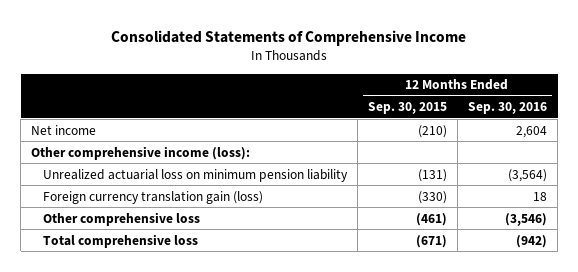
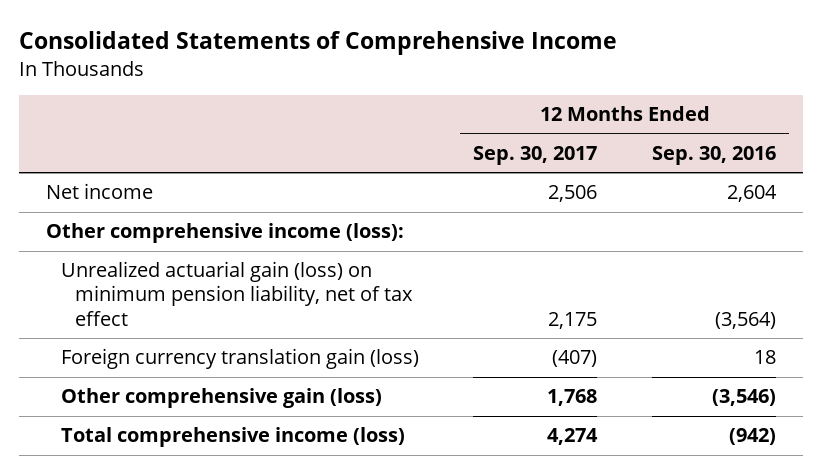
[367,102,447,115] Sep. 30, 2015 -> none
none -> [473,145,598,165] Sep. 30, 2017
[42,168,348,182] Unrealized actuarial loss on minimum pension liability -> [60,261,414,326] Unrealized actuarial gain (loss) on minimum pension liability, net of tax effect
[42,211,200,226] Other comprehensive loss -> [60,388,382,409] Other comprehensive gain (loss)
[42,233,198,248] Total comprehensive loss -> [60,427,405,448] Total comprehensive income (loss)

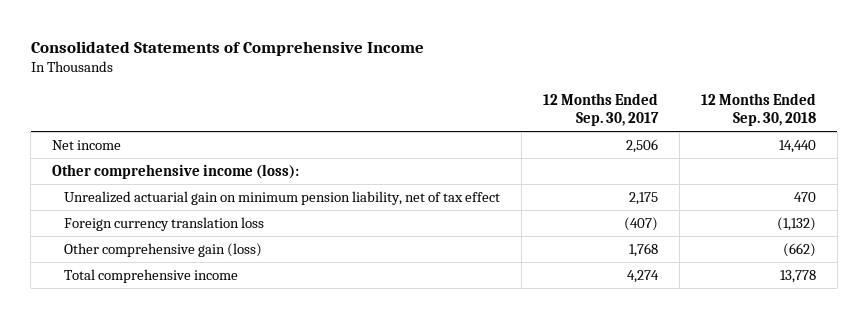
[651,145,776,165] Sep. 30, 2016 -> none
none -> [700,92,816,126] 12 Months Ended Sep. 30, 2018
[60,261,414,326] Unrealized actuarial gain (loss) on minimum pension liability, net of tax effect -> [63,191,500,206] Unrealized actuarial gain on minimum pension liability, net of tax effect
[60,348,419,370] Foreign currency translation gain (loss) -> [63,217,264,232] Foreign currency translation loss
[60,427,405,448] Total comprehensive income (loss) -> [63,269,238,284] Total comprehensive income

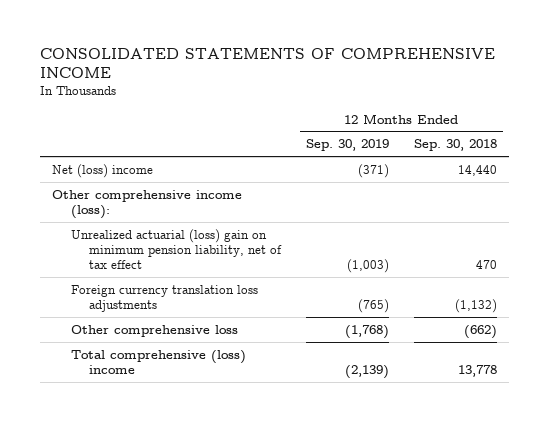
[30,41,424,57] Consolidated Statements of Comprehensive Income -> [39,47,495,79] CONSOLIDATED STATEMENTS OF COMPREHENSIVE INCOME
[542,92,659,126] 12 Months Ended Sep. 30, 2017 -> none
none -> [305,139,389,152] Sep. 30, 2019
[52,140,122,151] Net income -> [51,163,153,178] Net (loss) income
[63,191,500,206] Unrealized actuarial gain on minimum pension liability, net of tax effect -> [70,228,283,270] Unrealized actuarial (loss) gain on minimum pension liability, net of tax effect
[63,217,264,232] Foreign currency translation loss -> [70,284,258,312] Foreign currency translation loss adjustments
[63,243,262,258] Other comprehensive gain (loss) -> [70,324,238,337] Other comprehensive loss
[63,269,238,284] Total comprehensive income -> [70,349,246,374] Total comprehensive (loss) income

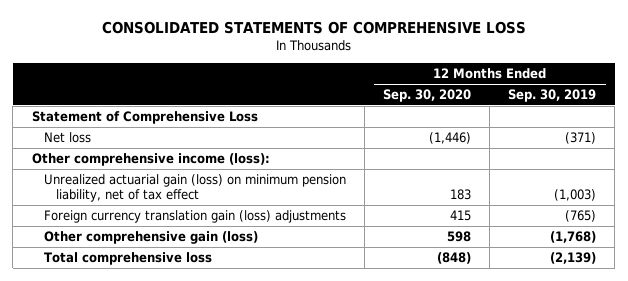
[39,47,495,79] CONSOLIDATED STATEMENTS OF COMPREHENSIVE INCOME -> [101,20,526,34] CONSOLIDATED STATEMENTS OF COMPREHENSIVE LOSS
[413,139,497,152] Sep. 30, 2018 -> none
none -> [383,89,472,103] Sep. 30, 2020
none -> [31,111,258,125] Statement of Comprehensive Loss
[51,163,153,178] Net (loss) income -> [43,132,91,144] Net loss
[70,228,283,270] Unrealized actuarial (loss) gain on minimum pension liability, net of tax effect -> [43,174,346,203] Unrealized actuarial gain (loss) on minimum pension liability, net of tax effect
[70,284,258,312] Foreign currency translation loss adjustments -> [43,210,346,224] Foreign currency translation gain (loss) adjustments
[70,324,238,337] Other comprehensive loss -> [43,231,258,245] Other comprehensive gain (loss)
[70,349,246,374] Total comprehensive (loss) income -> [43,252,212,266] Total comprehensive loss

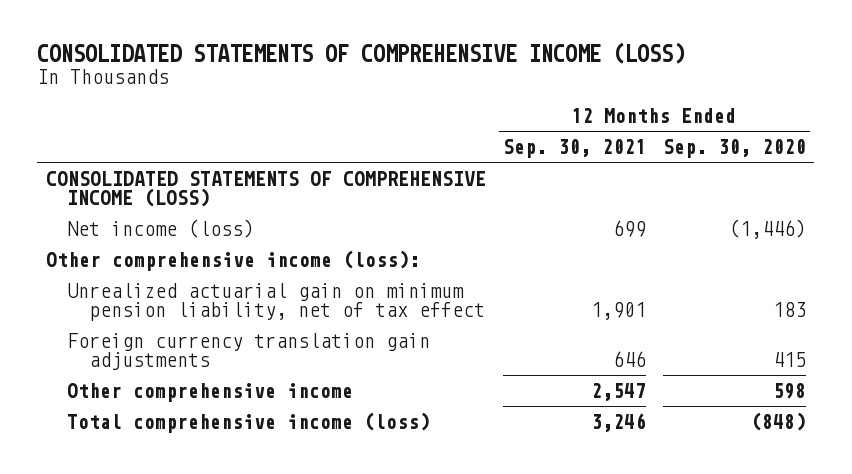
[101,20,526,34] CONSOLIDATED STATEMENTS OF COMPREHENSIVE LOSS -> [37,42,686,65] CONSOLIDATED STATEMENTS OF COMPREHENSIVE INCOME (LOSS)
[508,89,597,103] Sep. 30, 2019 -> none
none -> [502,139,646,159] Sep. 30, 2021
[31,111,258,125] Statement of Comprehensive Loss -> [45,171,486,207] CONSOLIDATED STATEMENTS OF COMPREHENSIVE INCOME (LOSS)
[43,132,91,144] Net loss -> [67,219,255,239] Net income (loss)
[43,174,346,203] Unrealized actuarial gain (loss) on minimum pension liability, net of tax effect -> [67,283,485,321] Unrealized actuarial gain on minimum pension liability, net of tax effect
[43,210,346,224] Foreign currency translation gain (loss) adjustments -> [67,333,431,370] Foreign currency translation gain adjustments
[43,231,258,245] Other comprehensive gain (loss) -> [67,383,354,403] Other comprehensive income
[43,252,212,266] Total comprehensive loss -> [67,412,431,434] Total comprehensive income (loss)

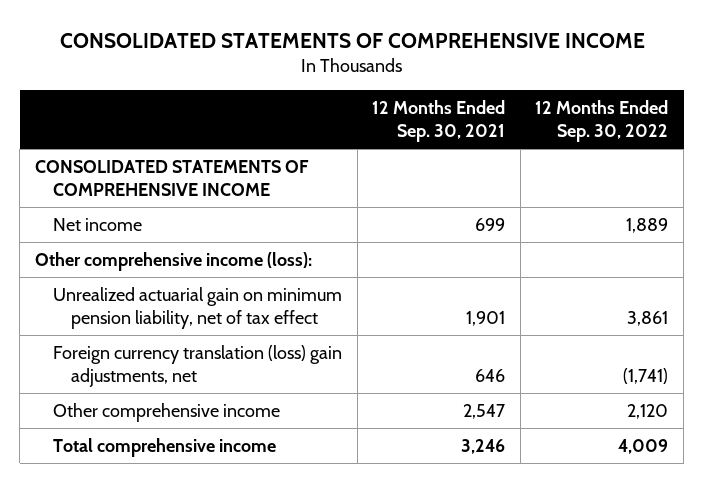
[37,42,686,65] CONSOLIDATED STATEMENTS OF COMPREHENSIVE INCOME (LOSS) -> [59,32,645,48] CONSOLIDATED STATEMENTS OF COMPREHENSIVE INCOME
[662,139,806,159] Sep. 30, 2020 -> none
none -> [535,100,669,142] 12 Months Ended Sep. 30, 2022
[45,171,486,207] CONSOLIDATED STATEMENTS OF COMPREHENSIVE INCOME (LOSS) -> [34,160,309,196] CONSOLIDATED STATEMENTS OF COMPREHENSIVE INCOME
[67,219,255,239] Net income (loss) -> [53,218,143,232] Net income
[67,333,431,370] Foreign currency translation gain adjustments -> [53,345,343,387] Foreign currency translation (loss) gain adjustments, net
[67,412,431,434] Total comprehensive income (loss) -> [53,438,277,458] Total comprehensive income

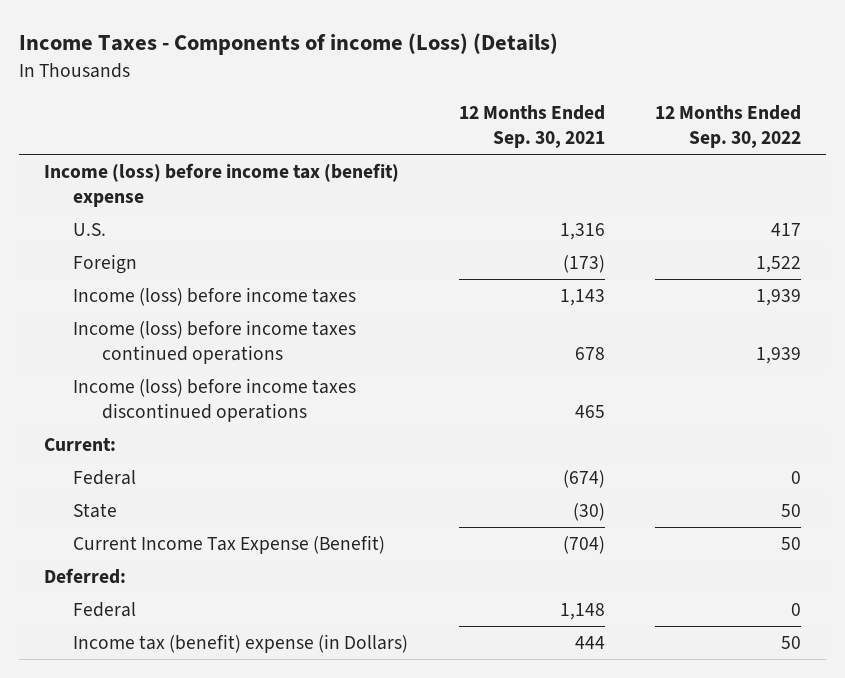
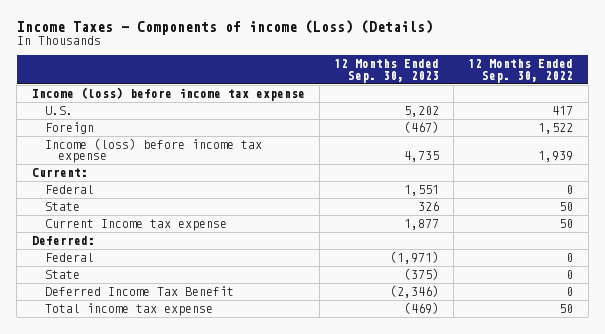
[458,105,605,149] 12 Months Ended Sep. 30, 2021 -> none
none -> [333,59,439,83] 12 Months Ended Sep. 30, 2023
[44,163,400,207] Income (loss) before income tax (benefit) expense -> [31,86,305,101] Income (loss) before income tax expense
[73,320,357,364] Income (loss) before income taxes continued operations -> none
[73,378,357,422] Income (loss) before income taxes discontinued operations -> none
[73,287,357,307] Income (loss) before income taxes -> [44,137,262,164] Income (loss) before income tax expense
[73,535,386,555] Current Income Tax Expense (Benefit) -> [44,218,227,231] Current Income tax expense
none -> [44,269,80,279] State
none -> [44,285,234,296] Deferred Income Tax Benefit
[73,634,409,654] Income tax (benefit) expense (in Dollars) -> [44,302,213,316] Total income tax expense

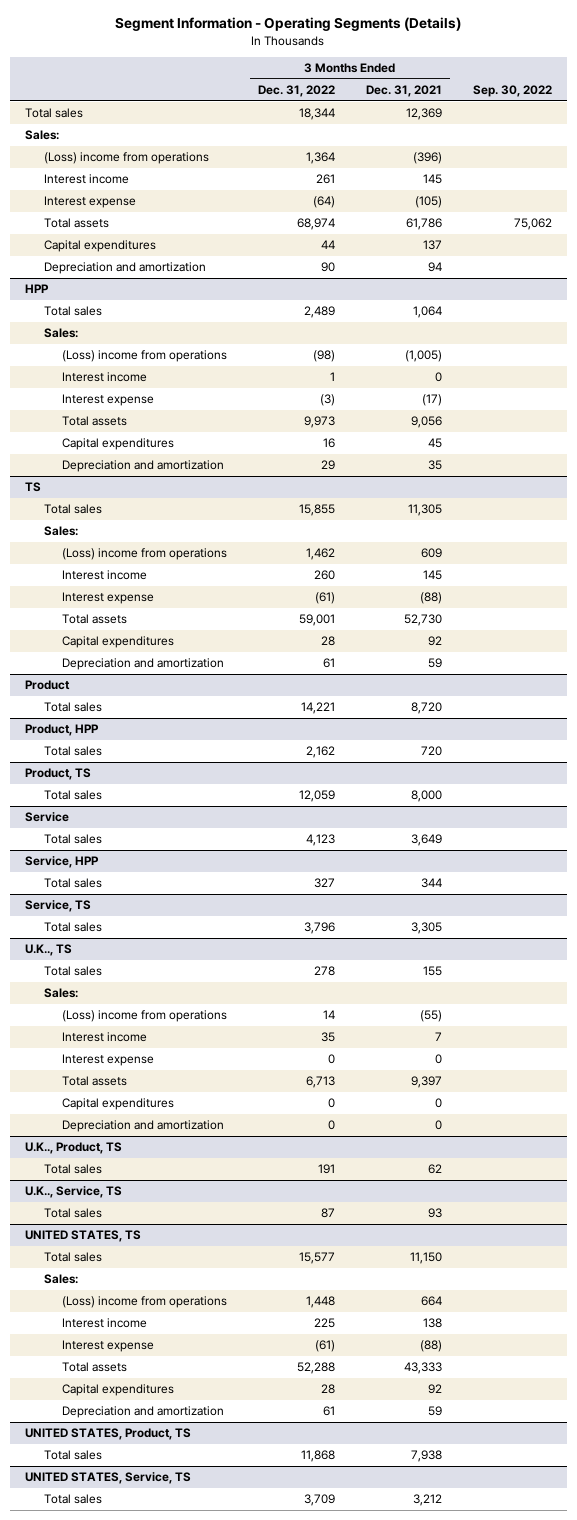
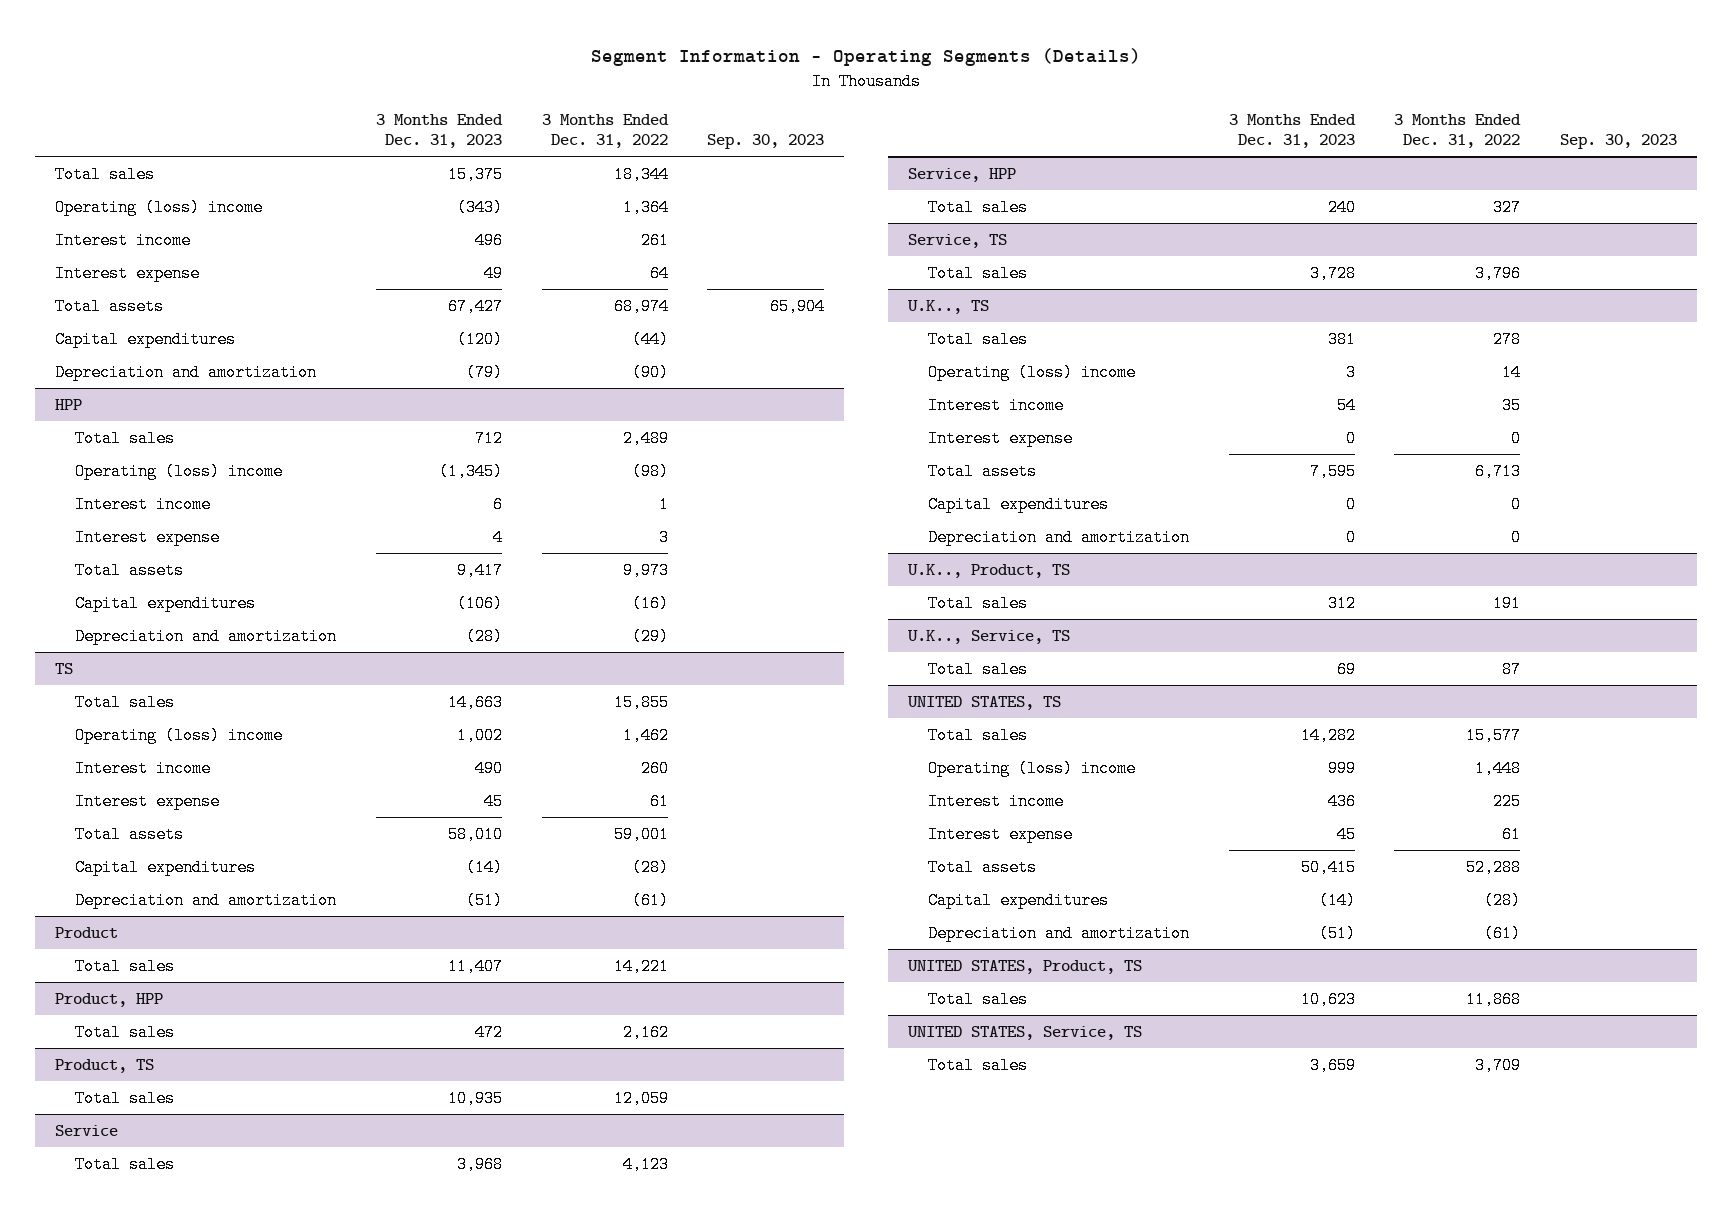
[365,85,442,98] Dec. 31, 2021 -> none
[472,85,552,98] Sep. 30, 2022 -> none
none -> [375,113,503,149] 3 Months Ended Dec. 31, 2023
none -> [707,134,825,150] Sep. 30, 2023
[25,130,60,141] Sales: -> none
[43,152,209,165] (Loss) income from operations -> [55,198,264,216] Operating (loss) income
[313,196,336,209] (64) -> [649,264,669,282] 64
[321,240,336,250] 44 -> [631,330,669,348] (44)
[321,262,336,273] 90 -> [631,363,669,381] (90)
[43,328,78,339] Sales: -> none
[62,350,228,363] (Loss) income from operations -> [75,462,284,480] Operating (loss) income
[320,394,336,407] (3) -> [658,528,669,546] 3
[323,438,336,449] 16 -> [631,594,669,612] (16)
[321,460,336,471] 29 -> [631,627,669,645] (29)
[43,526,78,537] Sales: -> none
[62,548,228,561] (Loss) income from operations -> [75,726,284,744] Operating (loss) income
[315,592,336,605] (61) -> [649,792,669,810] 61
[321,636,336,647] 28 -> [631,858,669,876] (28)
[323,658,336,669] 61 -> [631,891,669,909] (61)
[43,988,78,999] Sales: -> none
[62,1010,228,1023] (Loss) income from operations -> [927,363,1136,381] Operating (loss) income
[43,1274,78,1285] Sales: -> none
[62,1296,228,1309] (Loss) income from operations -> [927,759,1136,777] Operating (loss) income
[315,1340,336,1353] (61) -> [1502,825,1522,843] 61
[321,1384,336,1395] 28 -> [1484,891,1522,909] (28)
[323,1406,336,1417] 61 -> [1484,924,1522,942] (61)

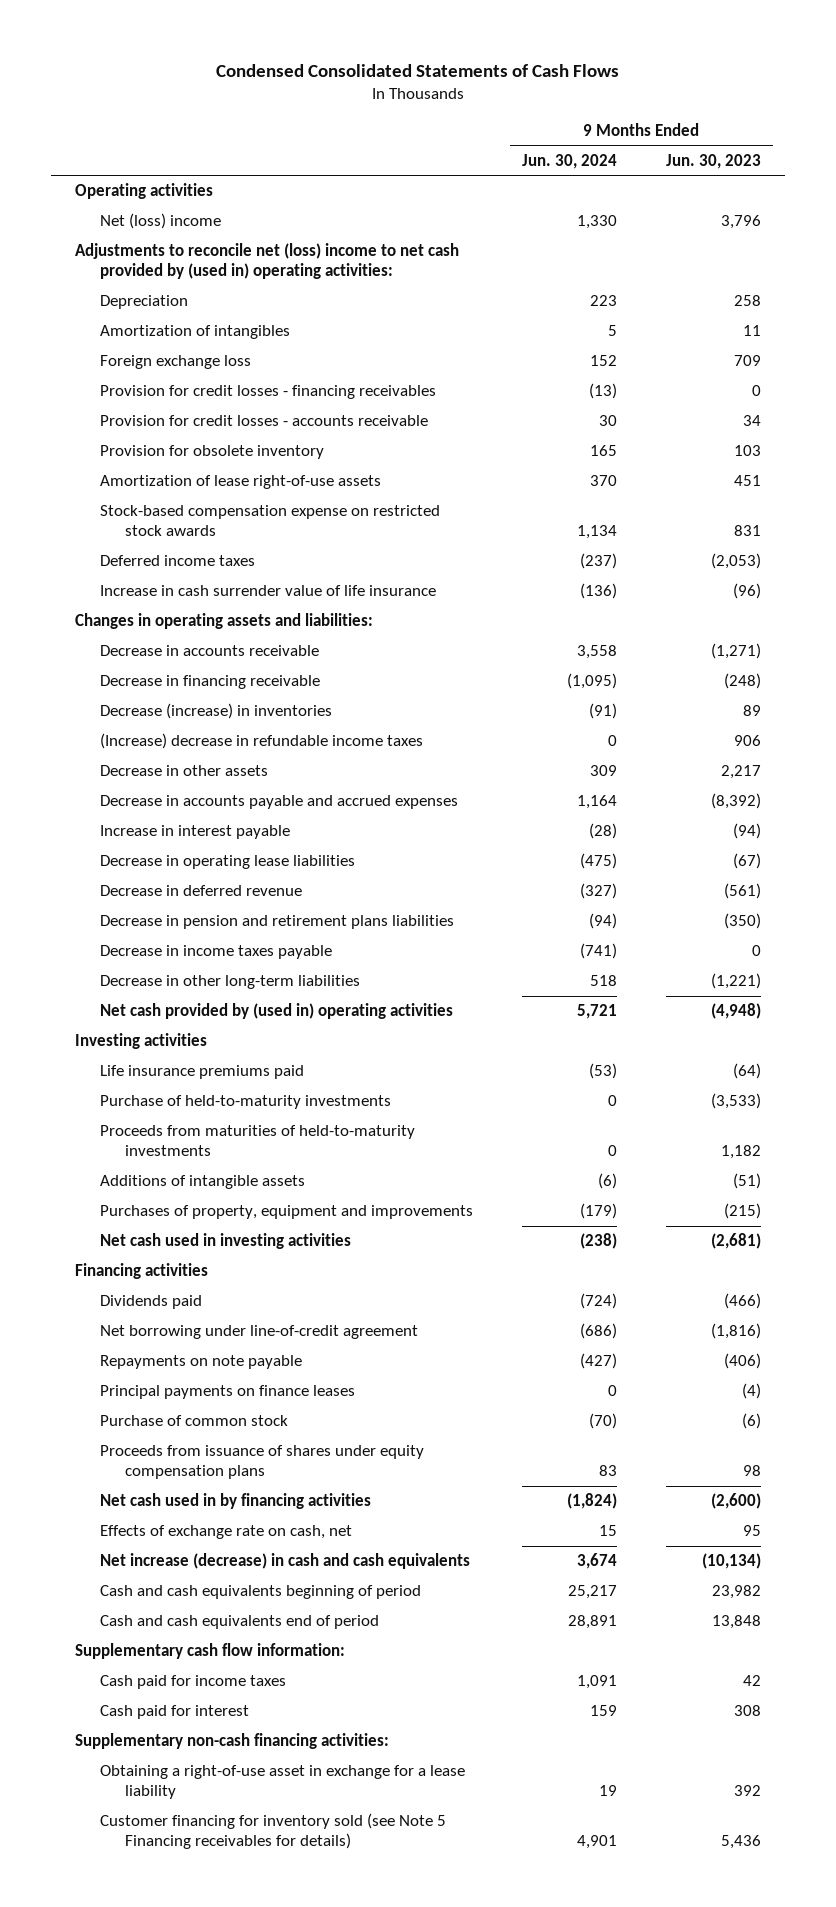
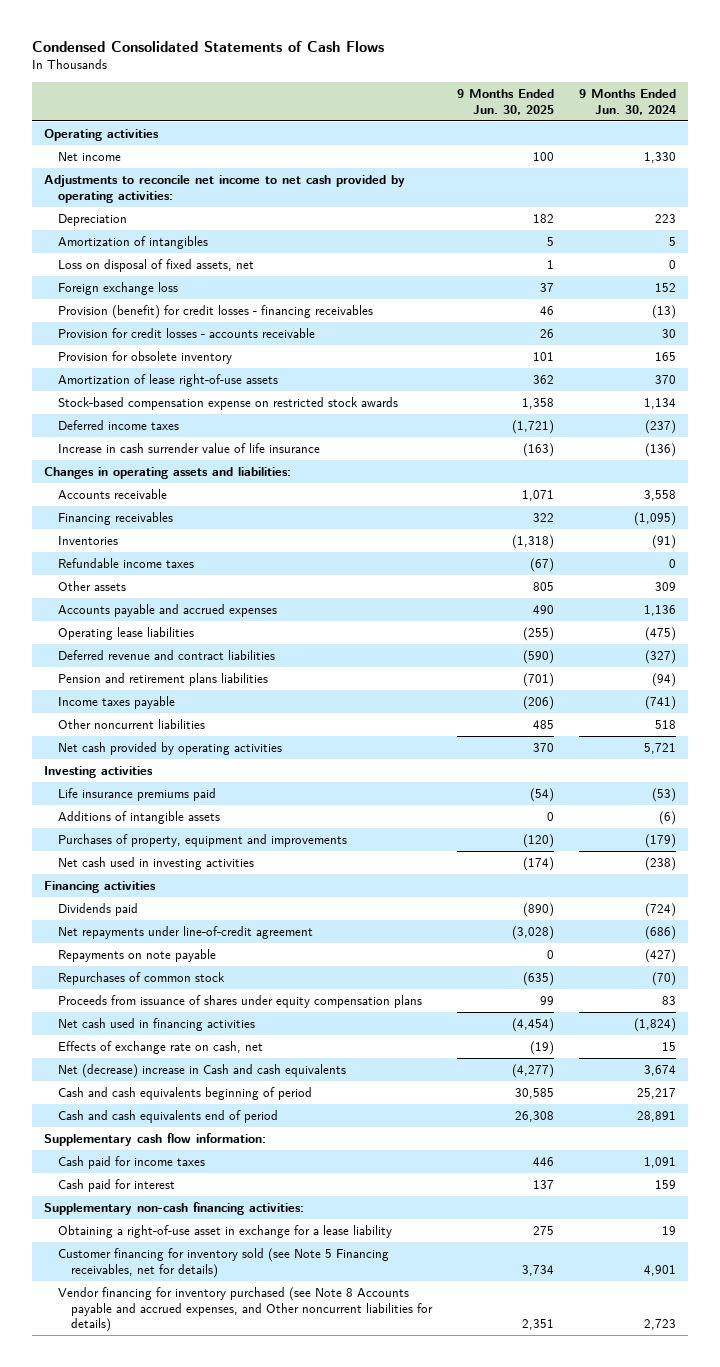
[665,153,761,169] Jun. 30, 2023 -> none
none -> [456,89,554,115] 9 Months Ended Jun. 30, 2025
[100,213,222,230] Net (loss) income -> [57,152,121,162] Net income
[75,243,460,280] Adjustments to reconcile net (loss) income to net cash provided by (used in) operating activities: -> [44,175,406,203] Adjustments to reconcile net income to net cash provided by operating activities:
none -> [57,259,254,273] Loss on disposal of fixed assets, net
[100,385,437,400] Provision for credit losses - financing receivables -> [57,305,373,320] Provision (benefit) for credit losses - financing receivables
[100,825,291,840] Increase in interest payable -> none
[100,645,320,657] Decrease in accounts receivable -> [57,489,167,500] Accounts receivable
[100,675,321,690] Decrease in financing receivable -> [57,512,173,526] Financing receivables
[100,703,333,720] Decrease (increase) in inventories -> [57,536,118,546] Inventories
[100,733,424,750] (Increase) decrease in refundable income taxes -> [57,558,194,569] Refundable income taxes
[100,765,269,777] Decrease in other assets -> [57,581,126,592] Other assets
[100,795,459,810] Decrease in accounts payable and accrued expenses -> [57,604,277,618] Accounts payable and accrued expenses
[576,795,617,810] 1,164 -> [643,605,676,617] 1,136
[100,855,356,870] Decrease in operating lease liabilities -> [57,627,194,641] Operating lease liabilities
[100,885,303,897] Decrease in deferred revenue -> [57,650,275,661] Deferred revenue and contract liabilities
[100,915,455,930] Decrease in pension and retirement plans liabilities -> [57,673,268,687] Pension and retirement plans liabilities
[100,945,333,960] Decrease in income taxes payable -> [57,696,175,710] Income taxes payable
[100,975,361,990] Decrease in other long-term liabilities -> [57,719,205,730] Other noncurrent liabilities
[100,1003,454,1020] Net cash provided by (used in) operating activities -> [57,742,282,756] Net cash provided by operating activities
[100,1095,392,1110] Purchase of held-to-maturity investments -> none
[100,1125,416,1157] Proceeds from maturities of held-to-maturity investments -> none
[100,1325,419,1340] Net borrowing under line-of-credit agreement -> [57,926,313,940] Net repayments under line-of-credit agreement
[100,1385,356,1400] Principal payments on finance leases -> none
[100,1415,289,1427] Purchase of common stock -> [57,972,225,986] Repurchases of common stock
[100,1493,372,1510] Net cash used in by financing activities -> [57,1018,255,1032] Net cash used in financing activities
[100,1553,471,1570] Net increase (decrease) in cash and cash equivalents -> [57,1064,346,1079] Net (decrease) increase in Cash and cash equivalents
[100,1813,447,1850] Customer financing for inventory sold (see Note 5 Financing receivables for details) -> [57,1248,389,1278] Customer financing for inventory sold (see Note 5 Financing receivables, net for details)
none -> [57,1287,433,1332] Vendor financing for inventory purchased (see Note 8 Accounts payable and accrued expenses, and Other noncurrent liabilities for details)

